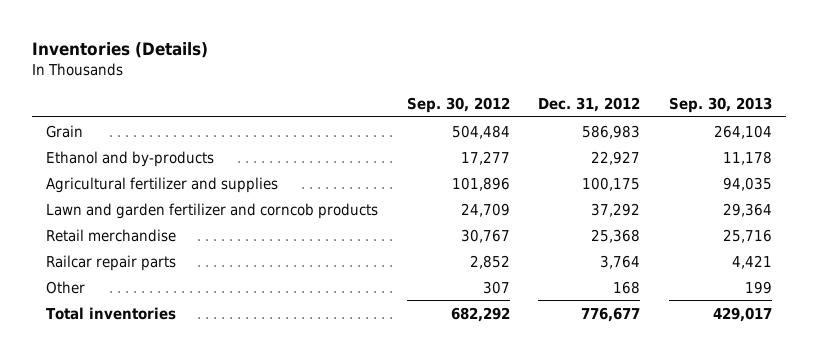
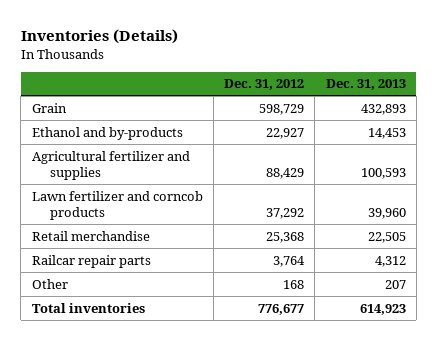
[406,96,510,113] Sep. 30, 2012 -> none
[668,96,772,113] Sep. 30, 2013 -> none
none -> [325,79,406,91] Dec. 31, 2013
[582,124,641,139] 586,983 -> [259,103,305,115] 598,729
[582,176,641,191] 100,175 -> [266,168,305,180] 88,429
[46,202,379,219] Lawn and garden fertilizer and corncob products -> [31,190,203,221] Lawn fertilizer and corncob products

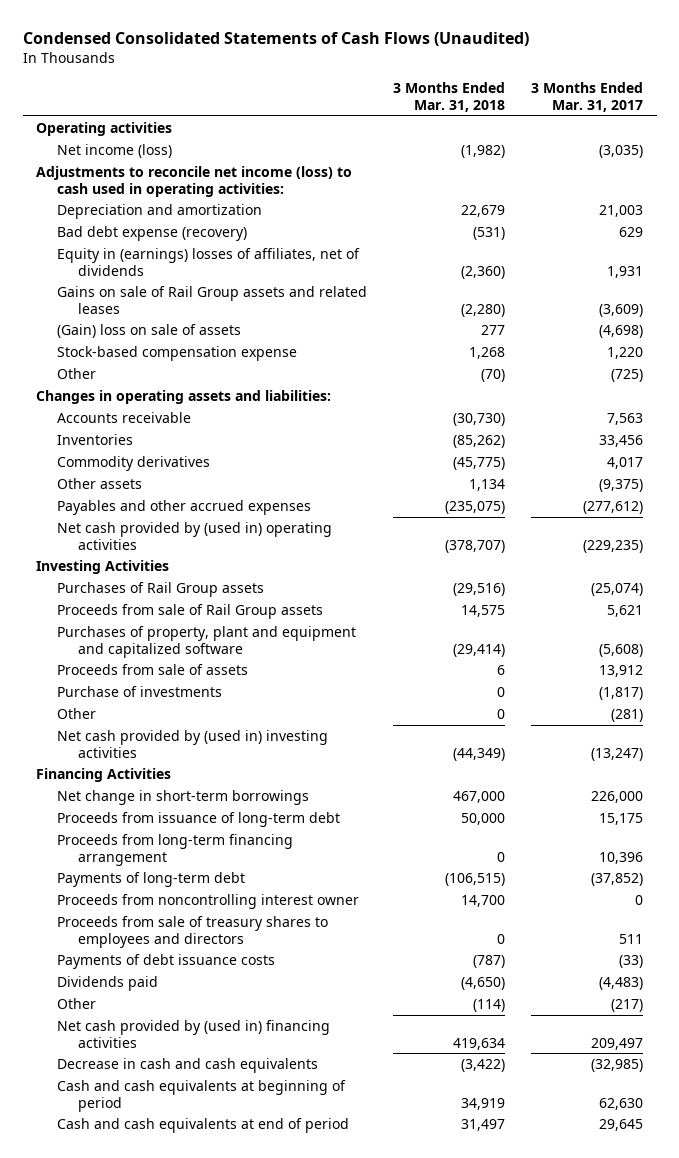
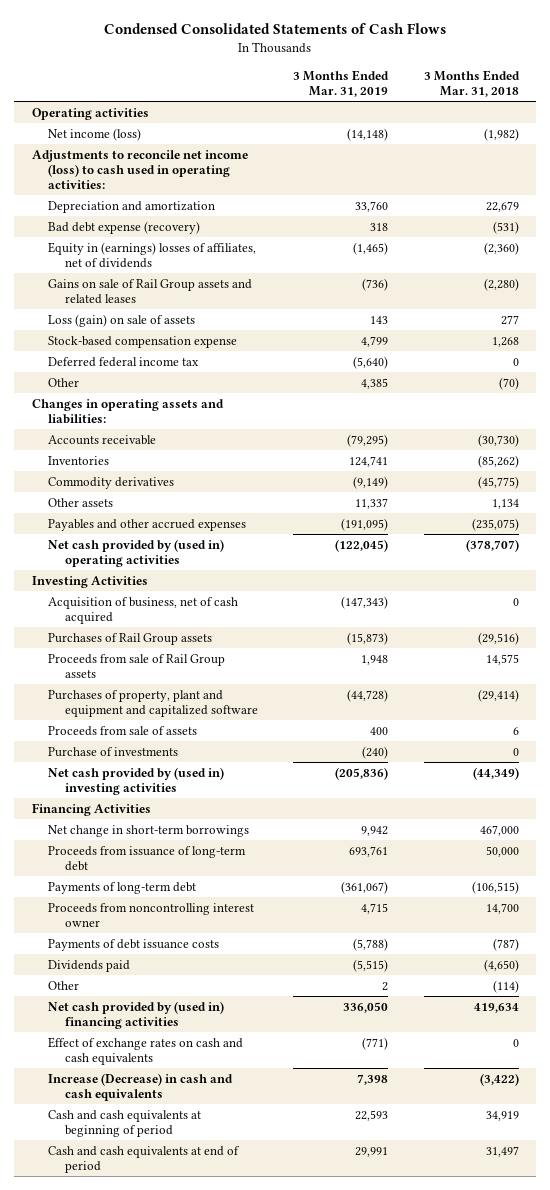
[22,32,529,47] Condensed Consolidated Statements of Cash Flows (Unaudited) -> [104,23,447,35] Condensed Consolidated Statements of Cash Flows
[531,82,644,112] 3 Months Ended Mar. 31, 2017 -> none
none -> [293,69,390,97] 3 Months Ended Mar. 31, 2019
[56,323,241,338] (Gain) loss on sale of assets -> [48,313,196,327] Loss (gain) on sale of assets
none -> [48,356,200,367] Deferred federal income tax
none -> [48,596,239,624] Acquisition of business, net of cash acquired
[56,707,96,719] Other -> none
[56,833,293,866] Proceeds from long-term financing arrangement -> none
[56,915,328,948] Proceeds from sale of treasury shares to employees and directors -> none
none -> [48,1036,244,1065] Effect of exchange rates on cash and cash equivalents
[56,1057,318,1073] Decrease in cash and cash equivalents -> [48,1072,234,1101] Increase (Decrease) in cash and cash equivalents

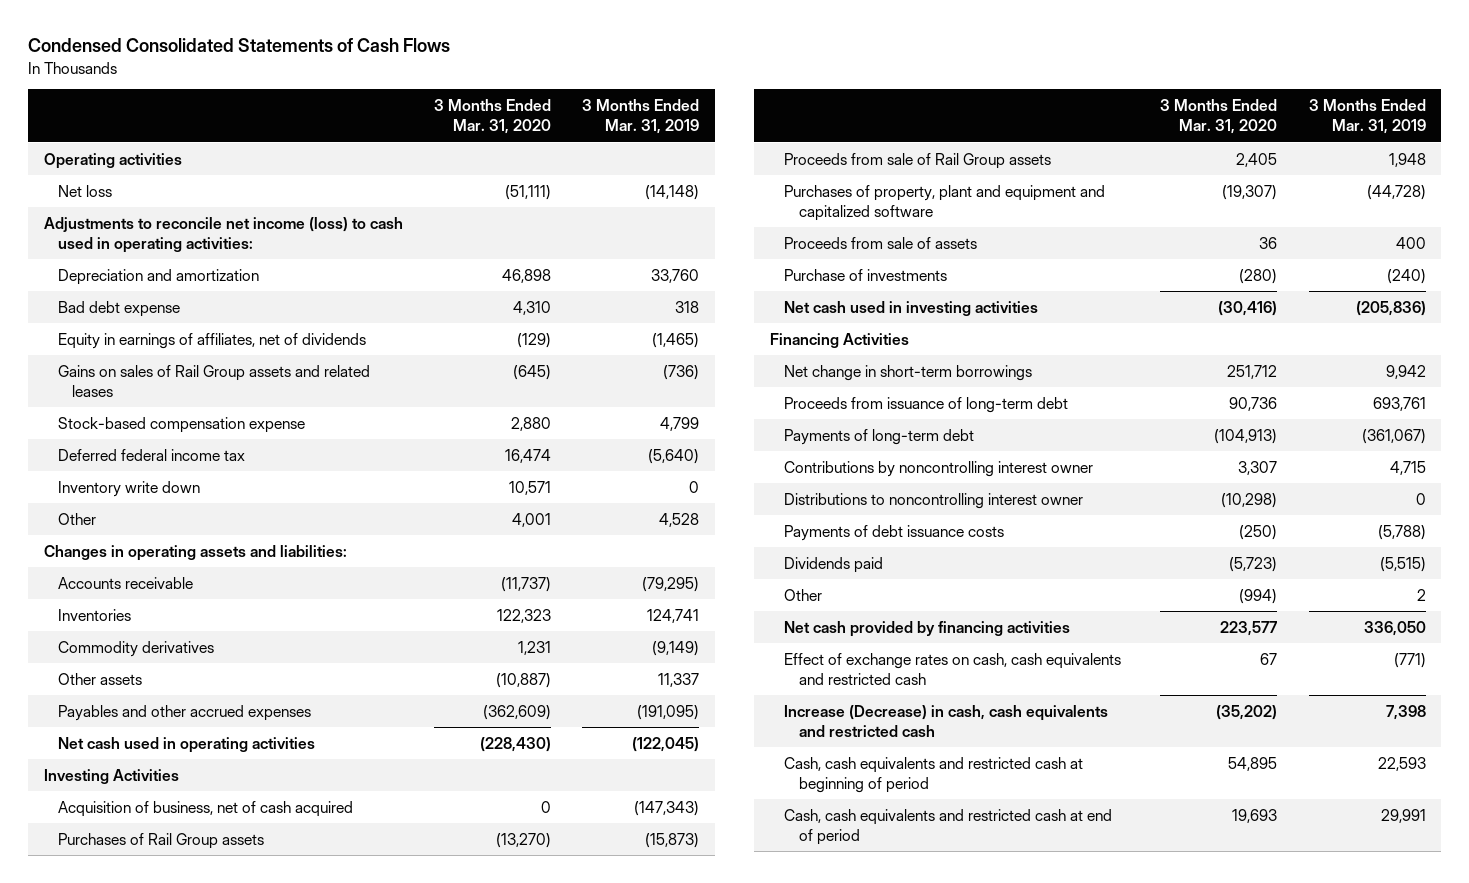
[423,69,520,97] 3 Months Ended Mar. 31, 2018 -> none
none -> [433,99,551,135] 3 Months Ended Mar. 31, 2020
[48,127,142,141] Net income (loss) -> [57,184,112,197] Net loss
[48,313,196,327] Loss (gain) on sale of assets -> none
[48,220,201,234] Bad debt expense (recovery) -> [57,300,180,317] Bad debt expense
[48,241,257,268] Equity in (earnings) losses of affiliates, net of dividends -> [57,332,366,349] Equity in earnings of affiliates, net of dividends
[48,278,253,304] Gains on sale of Rail Group assets and related leases -> [57,364,370,398] Gains on sales of Rail Group assets and related leases
none -> [57,480,200,497] Inventory write down
[361,377,389,389] 4,385 -> [659,512,700,527] 4,528
[48,538,225,567] Net cash provided by (used in) operating activities -> [57,736,315,753] Net cash used in operating activities
[48,766,225,795] Net cash provided by (used in) investing activities -> [784,300,1039,316] Net cash used in investing activities
[48,902,255,927] Proceeds from noncontrolling interest owner -> [784,460,1094,477] Contributions by noncontrolling interest owner
none -> [784,492,1084,509] Distributions to noncontrolling interest owner
[48,1000,225,1029] Net cash provided by (used in) financing activities -> [784,620,1071,637] Net cash provided by financing activities
[48,1036,244,1065] Effect of exchange rates on cash and cash equivalents -> [784,652,1122,686] Effect of exchange rates on cash, cash equivalents and restricted cash
[48,1072,234,1101] Increase (Decrease) in cash and cash equivalents -> [784,704,1109,738] Increase (Decrease) in cash, cash equivalents and restricted cash
[48,1109,202,1137] Cash and cash equivalents at beginning of period -> [784,756,1084,794] Cash, cash equivalents and restricted cash at beginning of period
[48,1145,241,1173] Cash and cash equivalents at end of period -> [784,808,1113,846] Cash, cash equivalents and restricted cash at end of period

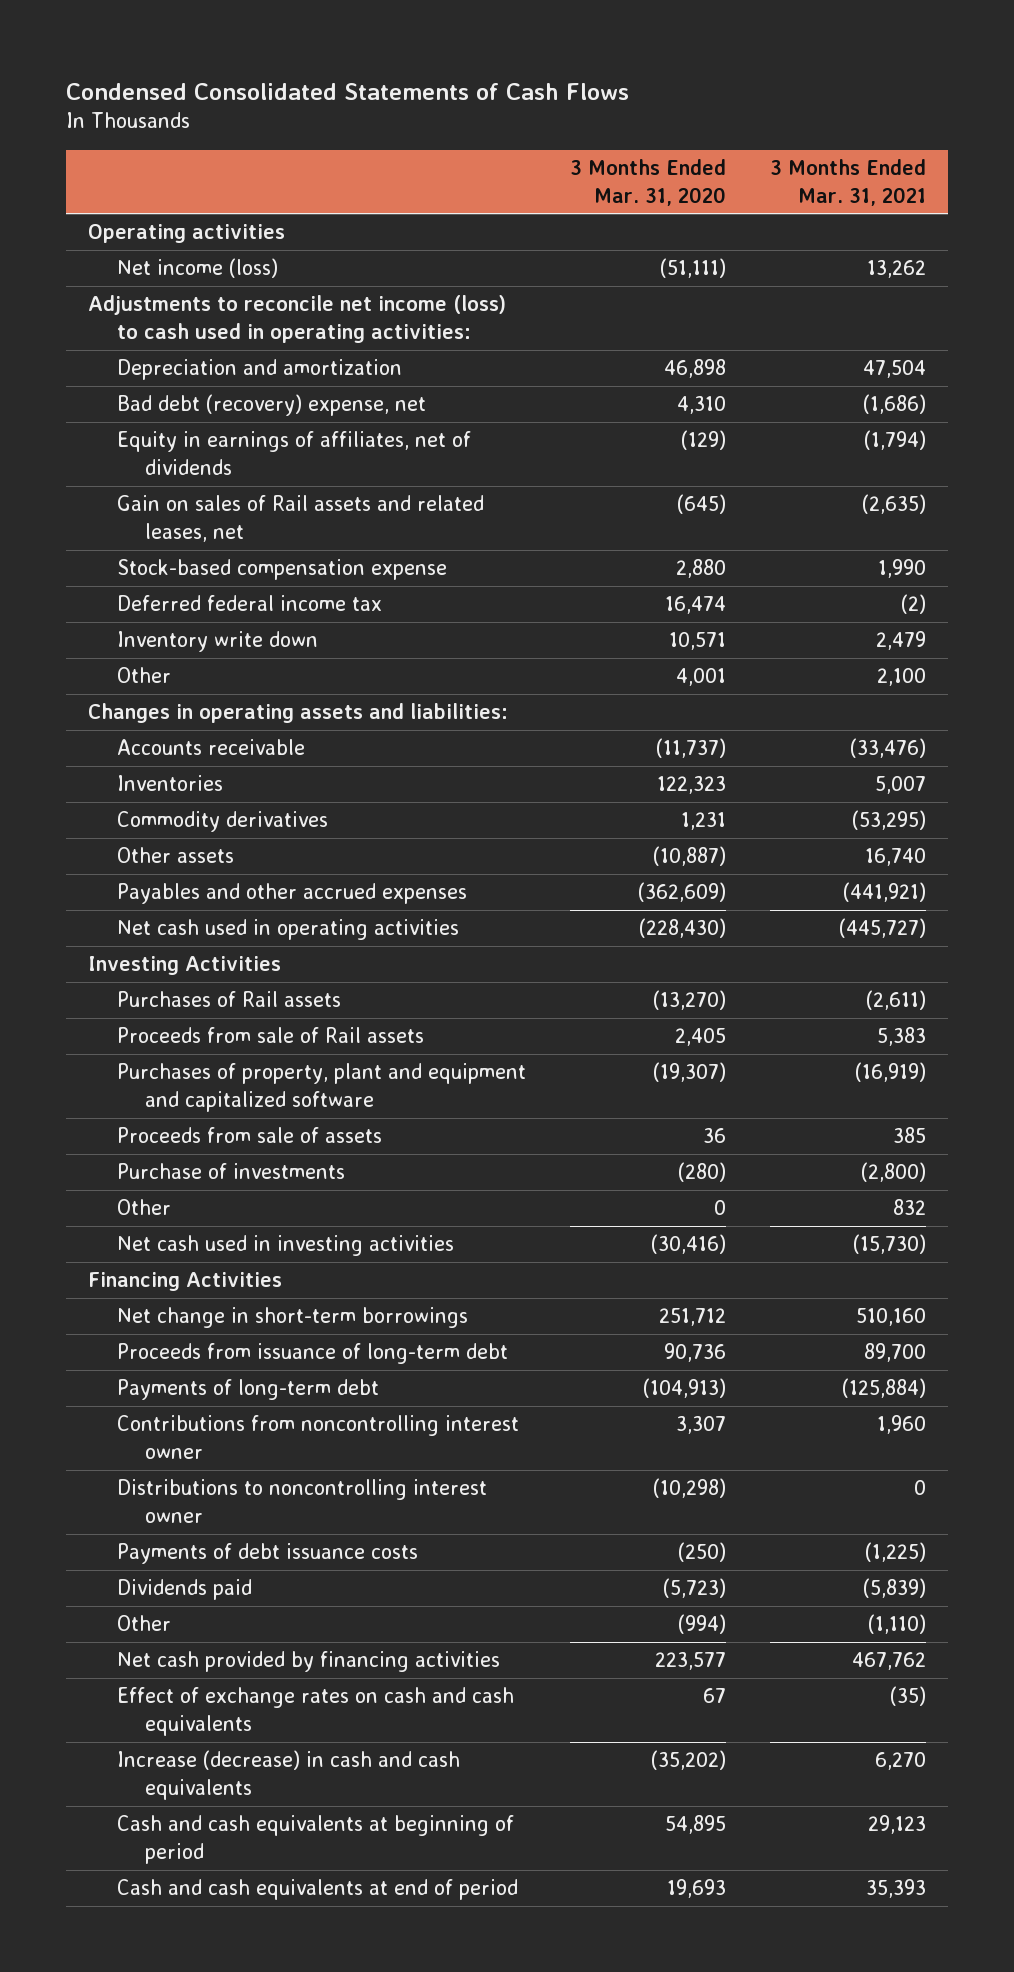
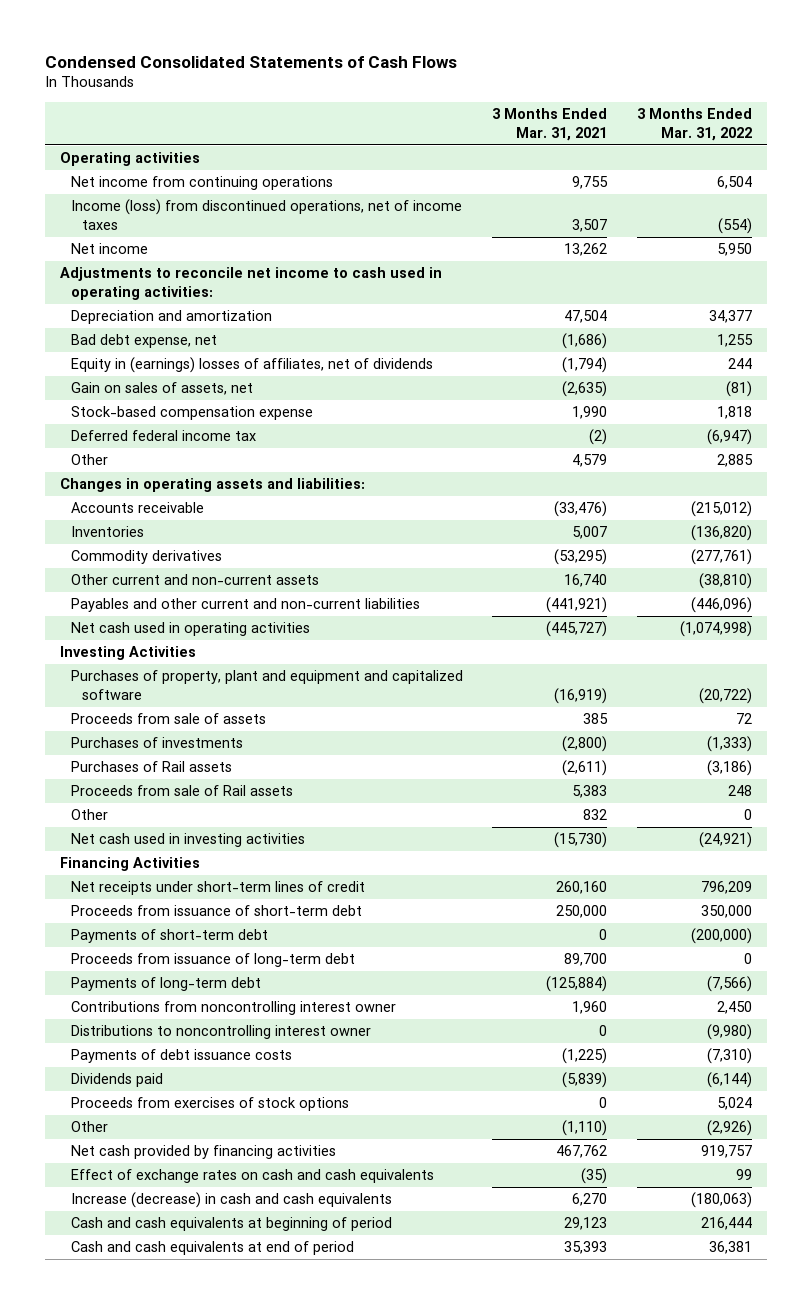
[569,159,726,206] 3 Months Ended Mar. 31, 2020 -> none
none -> [637,108,753,141] 3 Months Ended Mar. 31, 2022
none -> [70,176,333,191] Net income from continuing operations
none -> [70,199,462,231] Income (loss) from discontinued operations, net of income taxes
[116,258,278,279] Net income (loss) -> [70,243,148,255] Net income
[88,295,507,343] Adjustments to reconcile net income (loss) to cash used in operating activities: -> [59,267,442,301] Adjustments to reconcile net income to cash used in operating activities:
[116,394,426,417] Bad debt (recovery) expense, net -> [70,334,217,349] Bad debt expense, net
[116,431,471,475] Equity in earnings of affiliates, net of dividends -> [70,357,433,374] Equity in (earnings) losses of affiliates, net of dividends
[116,495,484,542] Gain on sales of Rail assets and related leases, net -> [70,382,253,396] Gain on sales of assets, net
[116,631,318,653] Inventory write down -> none
[876,668,926,687] 2,100 -> [572,454,608,468] 4,579
[116,847,234,864] Other assets -> [70,574,319,586] Other current and non-current assets
[116,883,467,905] Payables and other accrued expenses -> [70,598,420,613] Payables and other current and non-current liabilities
[116,1163,345,1180] Purchase of investments -> [70,737,243,749] Purchases of investments
[116,991,341,1008] Purchases of Rail assets -> [70,761,232,773] Purchases of Rail assets
[116,1027,424,1044] Proceeds from sale of Rail assets -> [70,785,293,797] Proceeds from sale of Rail assets
[116,1307,468,1329] Net change in short-term borrowings -> none
none -> [70,881,365,896] Net receipts under short-term lines of credit
none -> [70,905,362,917] Proceeds from issuance of short-term debt
none -> [70,929,268,944] Payments of short-term debt
none -> [70,1097,349,1112] Proceeds from exercises of stock options

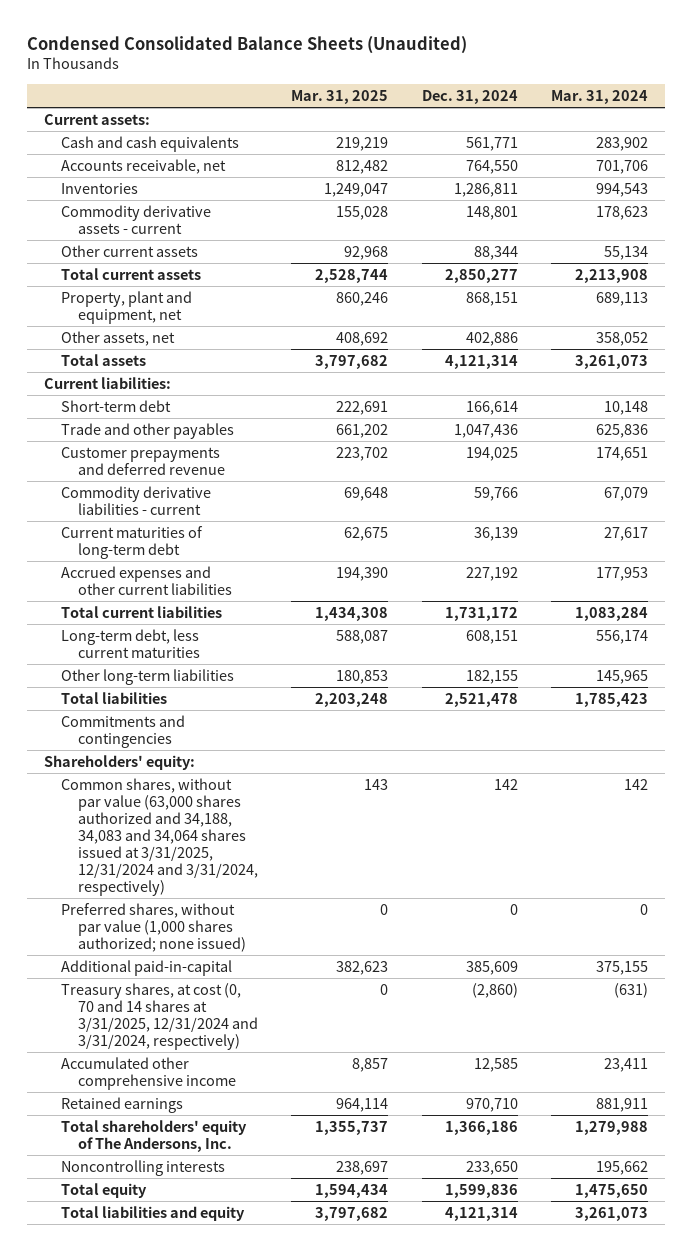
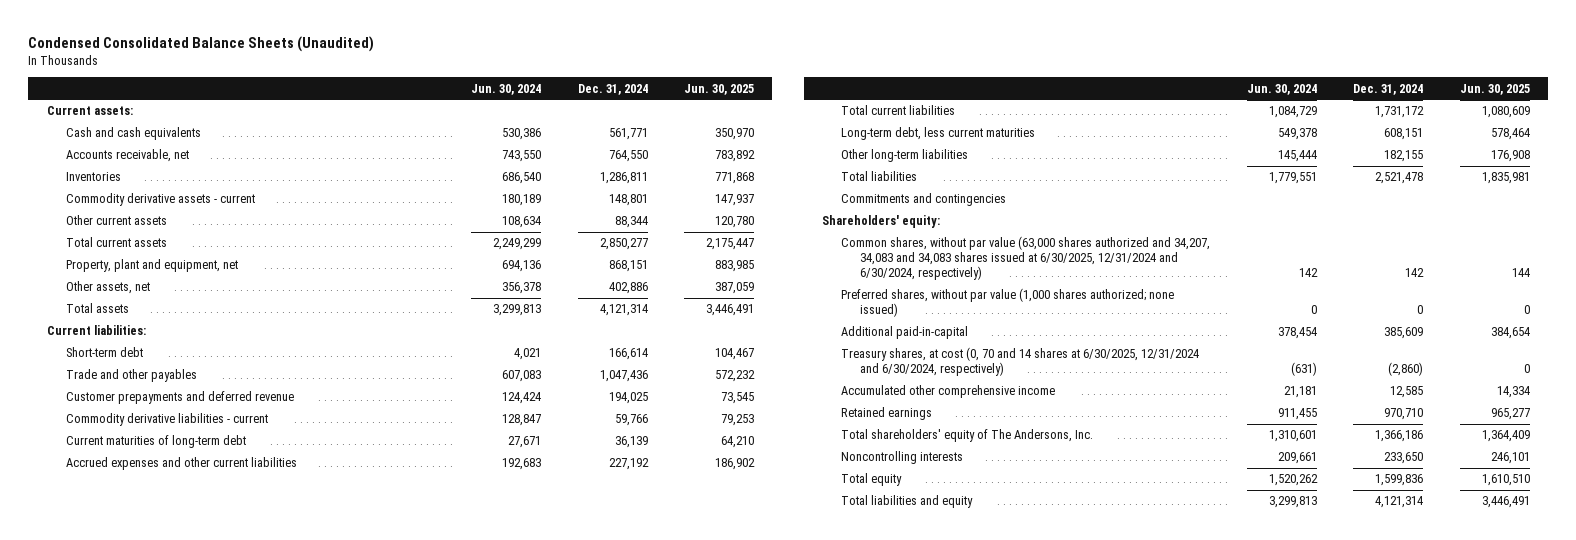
[291,89,389,104] Mar. 31, 2025 -> none
[551,89,649,104] Mar. 31, 2024 -> none
none -> [471,83,542,95] Jun. 30, 2024
none -> [684,83,755,95] Jun. 30, 2025
[60,777,258,896] Common shares, without par value (63,000 shares authorized and 34,188, 34,083 and 34,064 shares issued at 3/31/2025, 12/31/2024 and 3/31/2024, respectively) -> [841,236,1211,281] Common shares, without par value (63,000 shares authorized and 34,207, 34,083 and 34,083 shares issued at 6/30/2025, 12/31/2024 and 6/30/2024, respectively)
[60,982,258,1050] Treasury shares, at cost (0, 70 and 14 shares at 3/31/2025, 12/31/2024 and 3/31/2024, respectively) -> [841,347,1200,377] Treasury shares, at cost (0, 70 and 14 shares at 6/30/2025, 12/31/2024 and 6/30/2024, respectively)

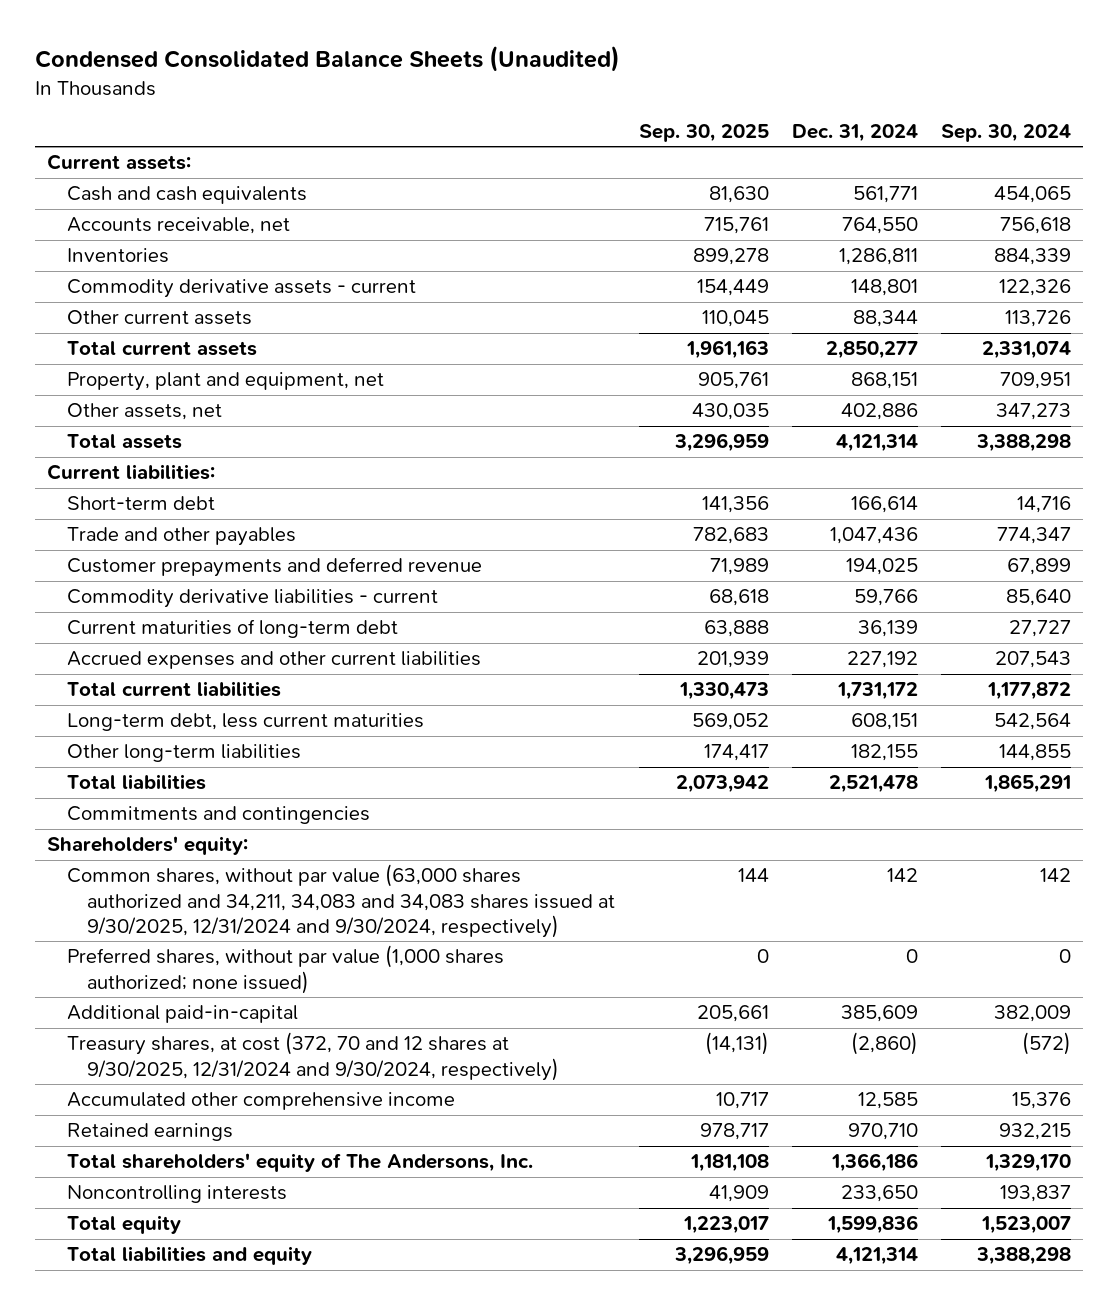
[471,83,542,95] Jun. 30, 2024 -> none
[684,83,755,95] Jun. 30, 2025 -> none
none -> [638,123,769,142] Sep. 30, 2025
none -> [941,123,1072,142] Sep. 30, 2024
[841,236,1211,281] Common shares, without par value (63,000 shares authorized and 34,207, 34,083 and 34,083 shares issued at 6/30/2025, 12/31/2024 and 6/30/2024, respectively) -> [67,864,616,938] Common shares, without par value (63,000 shares authorized and 34,211, 34,083 and 34,083 shares issued at 9/30/2025, 12/31/2024 and 9/30/2024, respectively)
[841,347,1200,377] Treasury shares, at cost (0, 70 and 14 shares at 6/30/2025, 12/31/2024 and 6/30/2024, respectively) -> [67,1032,560,1081] Treasury shares, at cost (372, 70 and 12 shares at 9/30/2025, 12/31/2024 and 9/30/2024, respectively)

